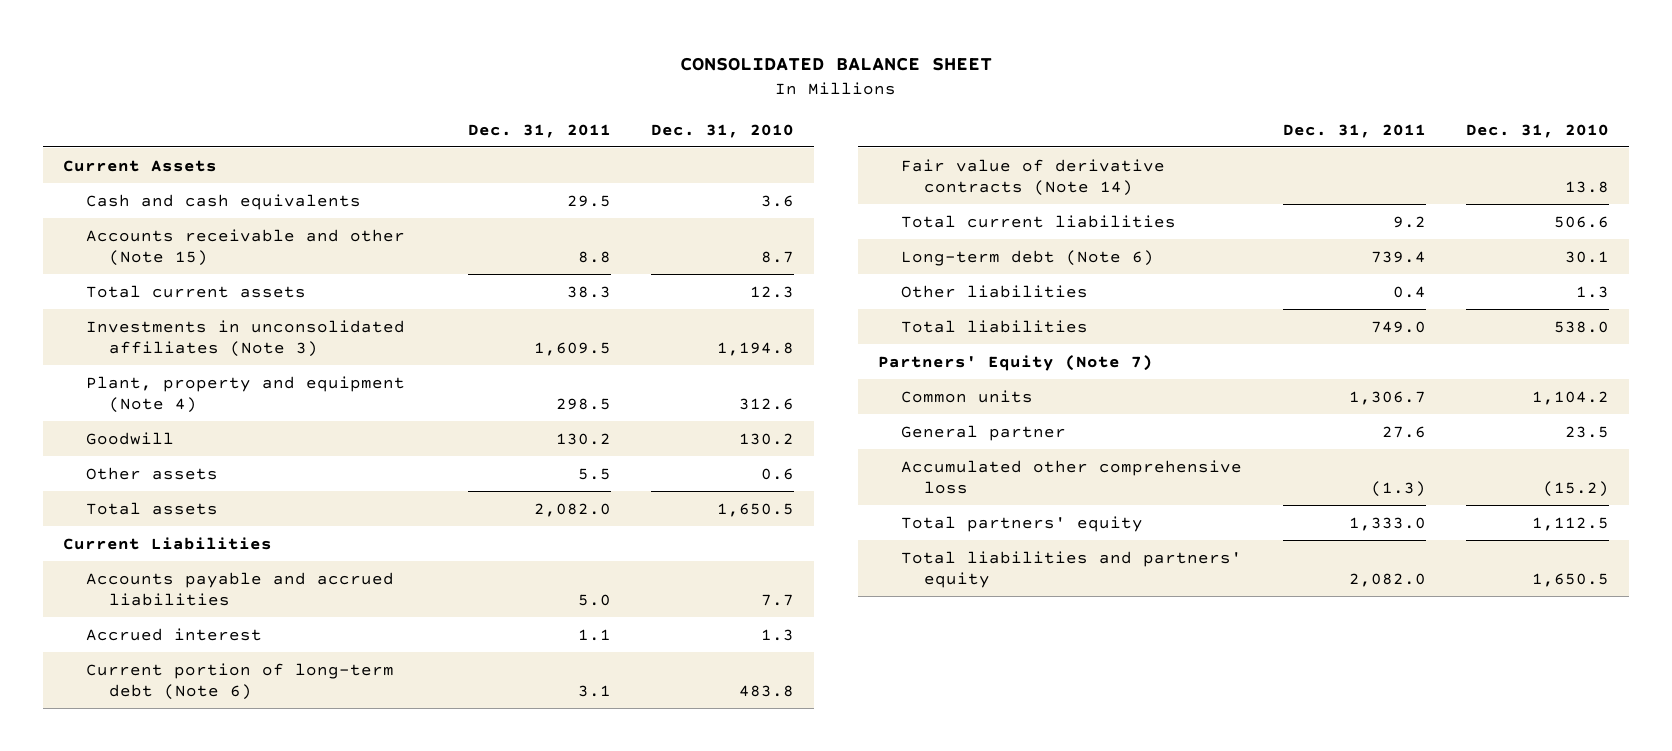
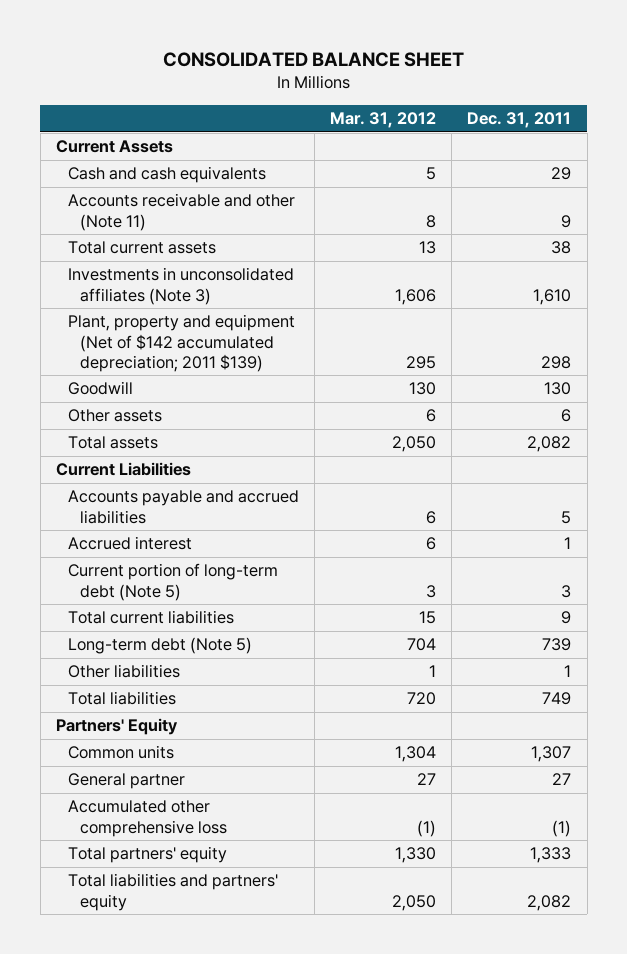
[650,123,794,138] Dec. 31, 2010 -> none
none -> [330,112,437,129] Mar. 31, 2012
[566,194,611,207] 29.5 -> [551,167,572,181] 29
[86,228,406,266] Accounts receivable and other (Note 15) -> [68,193,296,231] Accounts receivable and other (Note 11)
[577,250,611,263] 8.8 -> [561,214,572,228] 9
[566,285,611,298] 38.3 -> [551,241,572,255] 38
[533,341,611,356] 1,609.5 -> [533,288,572,305] 1,610
[86,375,406,413] Plant, property and equipment (Note 4) -> [68,314,296,372] Plant, property and equipment (Net of $142 accumulated depreciation; 2011 $139)
[555,397,611,410] 298.5 -> [541,355,572,369] 298
[555,432,611,445] 130.2 -> [544,382,572,396] 130
[577,467,611,480] 5.5 -> [561,409,572,423] 6
[533,502,611,517] 2,082.0 -> [527,436,572,453] 2,082
[901,158,1166,196] Fair value of derivative contracts (Note 14) -> none
[577,593,611,606] 5.0 -> [561,510,572,524] 5
[577,628,611,641] 1.1 -> [564,537,572,550] 1
[86,662,395,700] Current portion of long-term debt (Note 6) -> [68,563,279,601] Current portion of long-term debt (Note 5)
[577,684,611,697] 3.1 -> [561,584,572,598] 3
[1392,215,1426,228] 9.2 -> [561,611,572,625] 9
[901,249,1155,266] Long-term debt (Note 6) -> [68,637,253,655] Long-term debt (Note 5)
[1370,250,1426,263] 739.4 -> [542,638,572,652] 739
[1392,285,1426,298] 0.4 -> [564,665,572,678] 1
[1370,320,1426,333] 749.0 -> [542,692,572,706] 749
[878,354,1154,371] Partners' Equity (Note 7) -> [55,718,178,736] Partners' Equity
[1348,390,1426,405] 1,306.7 -> [531,746,572,763] 1,307
[1381,425,1426,438] 27.6 -> [552,773,572,786] 27
[1370,480,1426,497] (1.3) -> [552,819,572,837] (1)
[1348,516,1426,531] 1,333.0 -> [530,847,572,864] 1,333
[1348,572,1426,587] 2,082.0 -> [527,894,572,911] 2,082

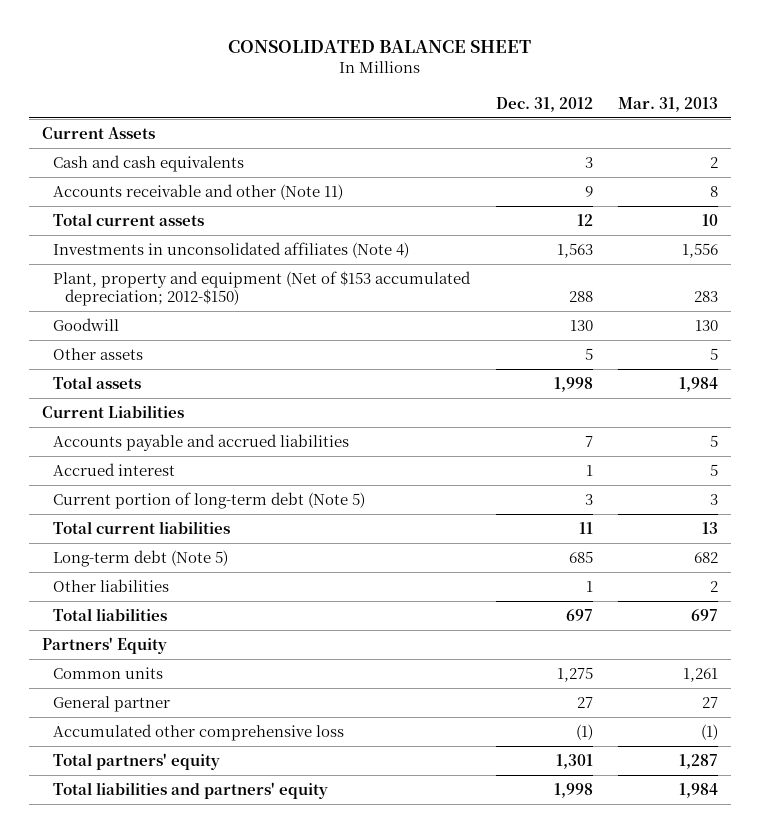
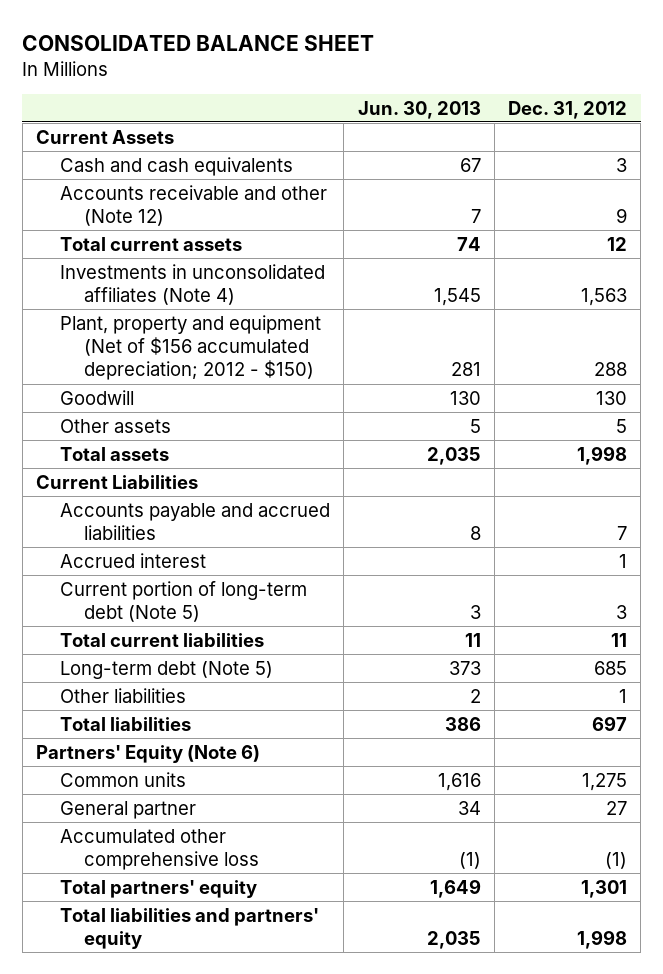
[618,96,719,112] Mar. 31, 2013 -> none
none -> [357,100,481,119] Jun. 30, 2013
[53,184,344,201] Accounts receivable and other (Note 11) -> [60,184,328,227] Accounts receivable and other (Note 12)
[53,271,472,306] Plant, property and equipment (Net of $153 accumulated depreciation; 2012-$150) -> [60,314,322,381] Plant, property and equipment (Net of $156 accumulated depreciation; 2012 - $150)
[41,637,167,655] Partners' Equity -> [35,744,260,763] Partners' Equity (Note 6)

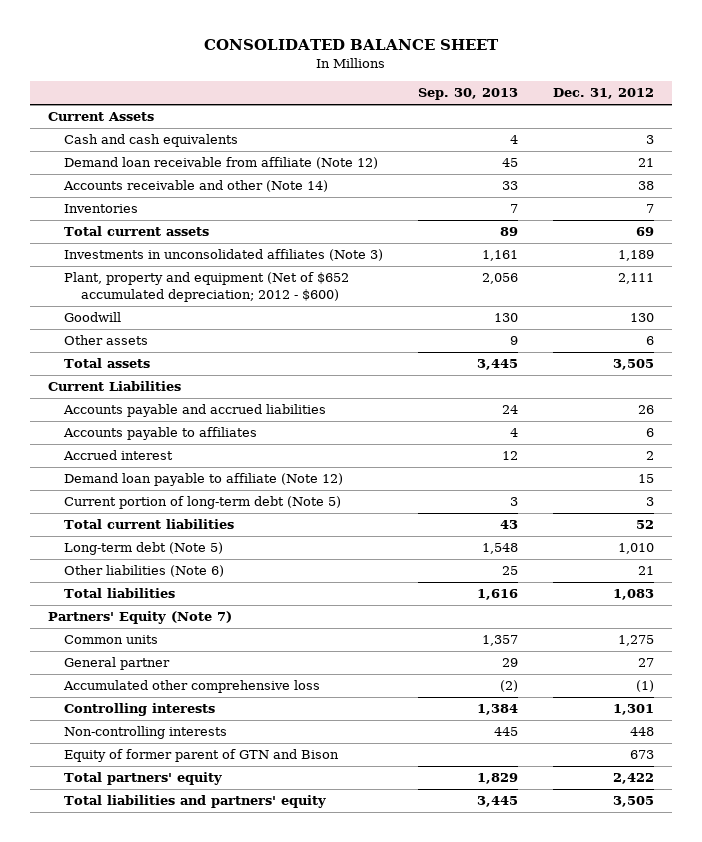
[357,100,481,119] Jun. 30, 2013 -> none
none -> [418,88,519,101] Sep. 30, 2013
none -> [64,157,379,170] Demand loan receivable from affiliate (Note 12)
[60,184,328,227] Accounts receivable and other (Note 12) -> [63,180,329,193] Accounts receivable and other (Note 14)
[615,208,627,224] 9 -> [638,181,655,191] 38
none -> [64,204,139,214] Inventories
[606,236,627,251] 12 -> [636,227,655,237] 69
[60,263,326,306] Investments in unconsolidated affiliates (Note 4) -> [64,249,384,262] Investments in unconsolidated affiliates (Note 3)
[580,288,627,307] 1,563 -> [618,250,655,262] 1,189
[60,314,322,381] Plant, property and equipment (Net of $156 accumulated depreciation; 2012 - $150) -> [64,272,350,302] Plant, property and equipment (Net of $652 accumulated depreciation; 2012 - $600)
[593,362,627,377] 288 -> [618,273,655,285] 2,111
[615,418,627,433] 5 -> [646,336,655,346] 6
[576,445,627,465] 1,998 -> [613,359,655,371] 3,505
[616,526,627,541] 7 -> [638,405,655,415] 26
none -> [63,427,258,441] Accounts payable to affiliates
[618,553,627,568] 1 -> [646,451,655,461] 2
none -> [64,473,344,487] Demand loan payable to affiliate (Note 12)
[610,632,627,647] 11 -> [636,520,655,530] 52
[593,660,627,675] 685 -> [618,543,655,555] 1,010
[60,687,187,703] Other liabilities -> [64,565,225,578] Other liabilities (Note 6)
[618,688,627,703] 1 -> [638,566,655,576] 21
[591,715,627,731] 697 -> [613,589,655,601] 1,083
[35,744,260,763] Partners' Equity (Note 6) -> [47,611,232,625] Partners' Equity (Note 7)
none -> [64,703,216,717] Controlling interests
none -> [64,726,228,740] Non-controlling interests
none -> [64,749,340,763] Equity of former parent of GTN and Bison
[580,879,627,898] 1,301 -> [613,773,655,785] 2,422
[576,930,627,950] 1,998 -> [613,796,655,808] 3,505

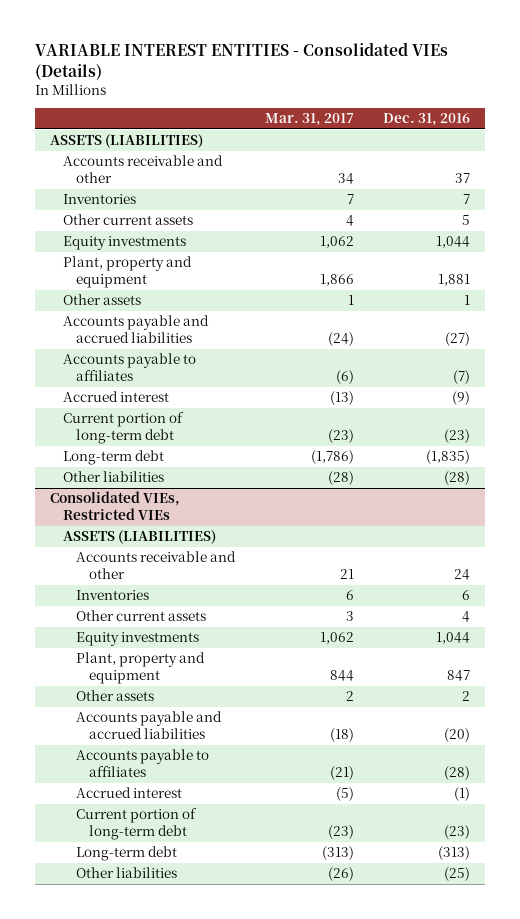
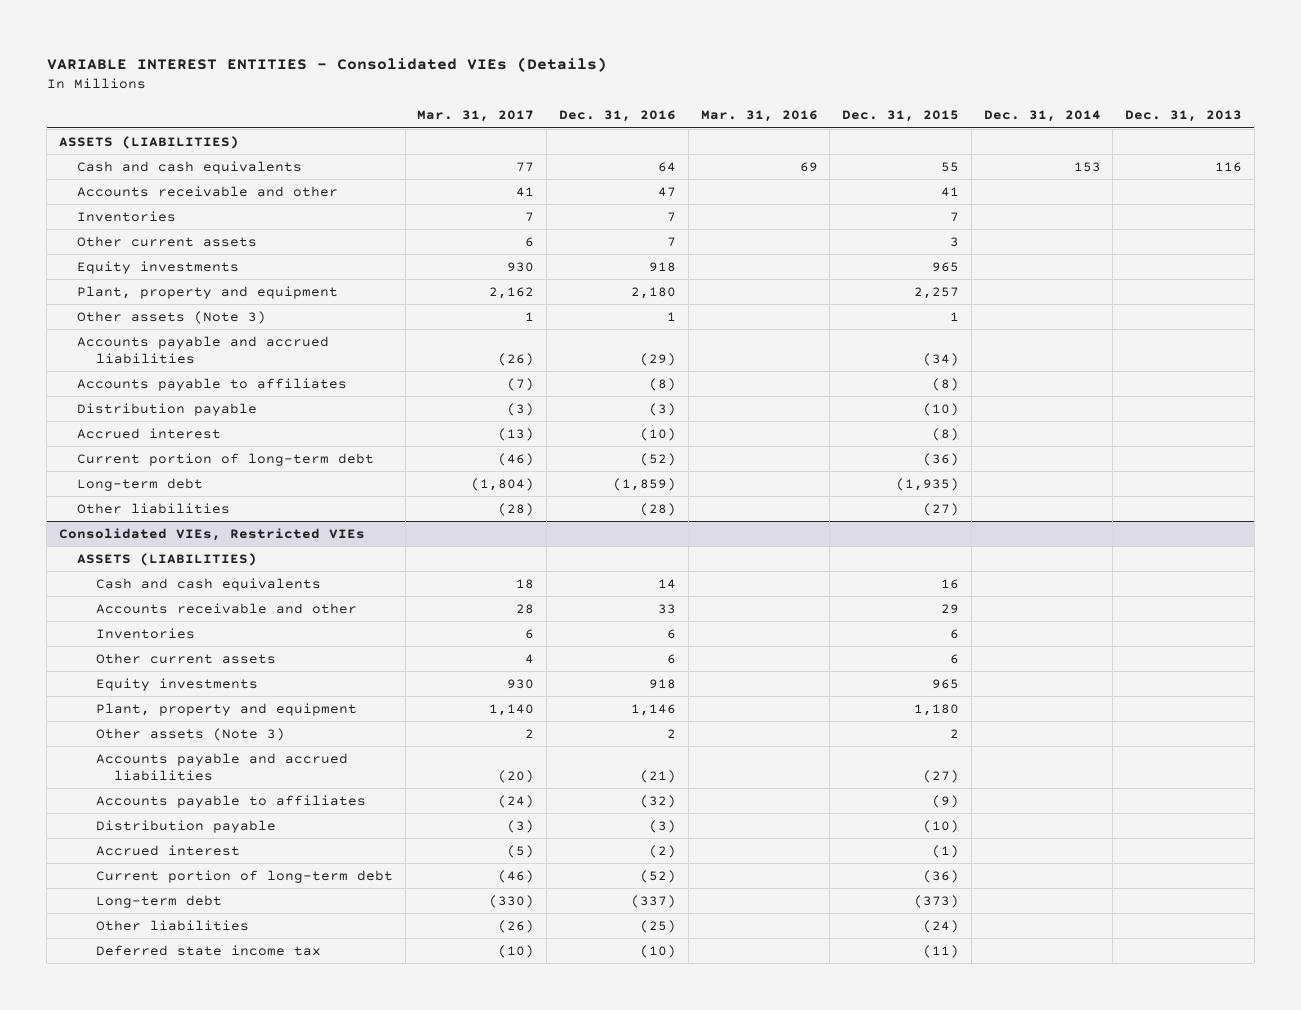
none -> [700,110,818,123] Mar. 31, 2016
none -> [842,110,960,123] Dec. 31, 2015
none -> [983,110,1101,123] Dec. 31, 2014
none -> [1125,110,1243,123] Dec. 31, 2013
none -> [77,160,303,174] Cash and cash equivalents
[337,173,354,185] 34 -> [516,186,535,197] 41
[455,173,471,184] 37 -> [657,186,676,197] 47
[345,215,354,227] 4 -> [525,236,535,247] 6
[462,215,471,226] 5 -> [666,236,676,247] 7
[319,236,354,249] 1,062 -> [507,261,535,272] 930
[436,236,471,249] 1,044 -> [648,261,676,272] 918
[319,274,354,287] 1,866 -> [489,286,535,299] 2,162
[438,274,471,287] 1,881 -> [630,286,676,299] 2,180
[63,294,142,306] Other assets -> [77,310,267,324] Other assets (Note 3)
[327,332,354,347] (24) -> [498,352,535,366] (26)
[445,332,471,347] (27) -> [639,352,676,366] (29)
[335,370,354,385] (6) -> [507,377,535,391] (7)
[453,370,471,385] (7) -> [648,377,676,391] (8)
none -> [77,402,258,416] Distribution payable
[452,391,471,406] (9) -> [639,427,676,441] (10)
[327,429,354,444] (23) -> [498,452,535,466] (46)
[444,429,471,444] (23) -> [639,452,676,466] (52)
[310,450,354,465] (1,786) -> [471,477,535,491] (1,804)
[426,450,471,465] (1,835) -> [612,477,676,491] (1,859)
none -> [95,577,321,591] Cash and cash equivalents
[339,569,354,580] 21 -> [516,603,535,614] 28
[454,569,471,581] 24 -> [657,603,676,614] 33
[345,611,354,622] 3 -> [525,653,535,664] 4
[462,611,471,623] 4 -> [666,653,676,664] 6
[319,632,354,645] 1,062 -> [507,678,535,689] 930
[436,632,471,645] 1,044 -> [648,678,676,689] 918
[329,670,354,682] 844 -> [489,703,535,716] 1,140
[447,670,471,682] 847 -> [630,703,676,716] 1,146
[76,690,155,702] Other assets -> [95,727,285,741] Other assets (Note 3)
[329,728,354,743] (18) -> [498,769,535,783] (20)
[444,728,471,743] (20) -> [639,769,676,783] (21)
[329,766,354,781] (21) -> [498,794,535,808] (24)
[444,766,471,781] (28) -> [639,794,676,808] (32)
none -> [95,819,276,833] Distribution payable
[454,787,471,802] (1) -> [648,844,676,858] (2)
[327,825,354,840] (23) -> [498,869,535,883] (46)
[444,825,471,840] (23) -> [639,869,676,883] (52)
[321,846,354,861] (313) -> [489,894,535,908] (330)
[438,846,471,861] (313) -> [630,894,676,908] (337)
none -> [95,944,321,956] Deferred state income tax

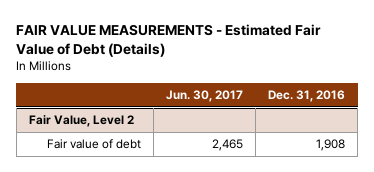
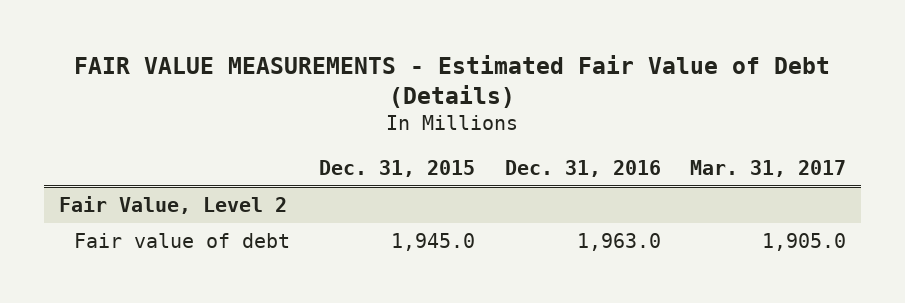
[166,89,244,102] Jun. 30, 2017 -> none
none -> [319,159,476,177] Dec. 31, 2015
none -> [690,159,847,177] Mar. 31, 2017
[316,139,346,152] 1,908 -> [576,232,661,251] 1,963.0

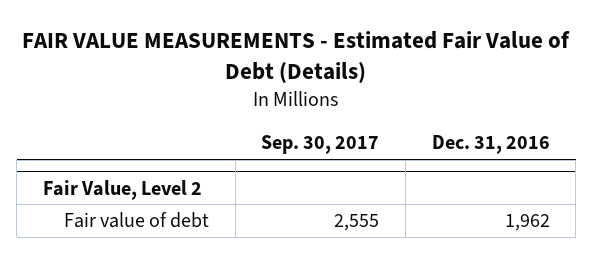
[319,159,476,177] Dec. 31, 2015 -> none
[690,159,847,177] Mar. 31, 2017 -> none
none -> [261,135,380,155] Sep. 30, 2017
[576,232,661,251] 1,963.0 -> [504,214,550,232] 1,962

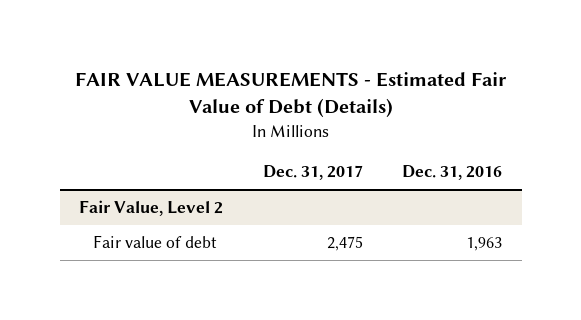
[261,135,380,155] Sep. 30, 2017 -> none
none -> [262,165,363,181] Dec. 31, 2017
[504,214,550,232] 1,962 -> [466,237,503,252] 1,963

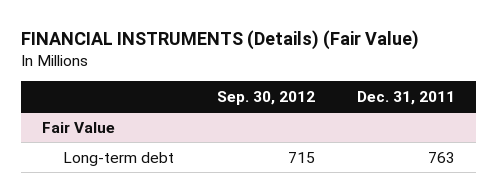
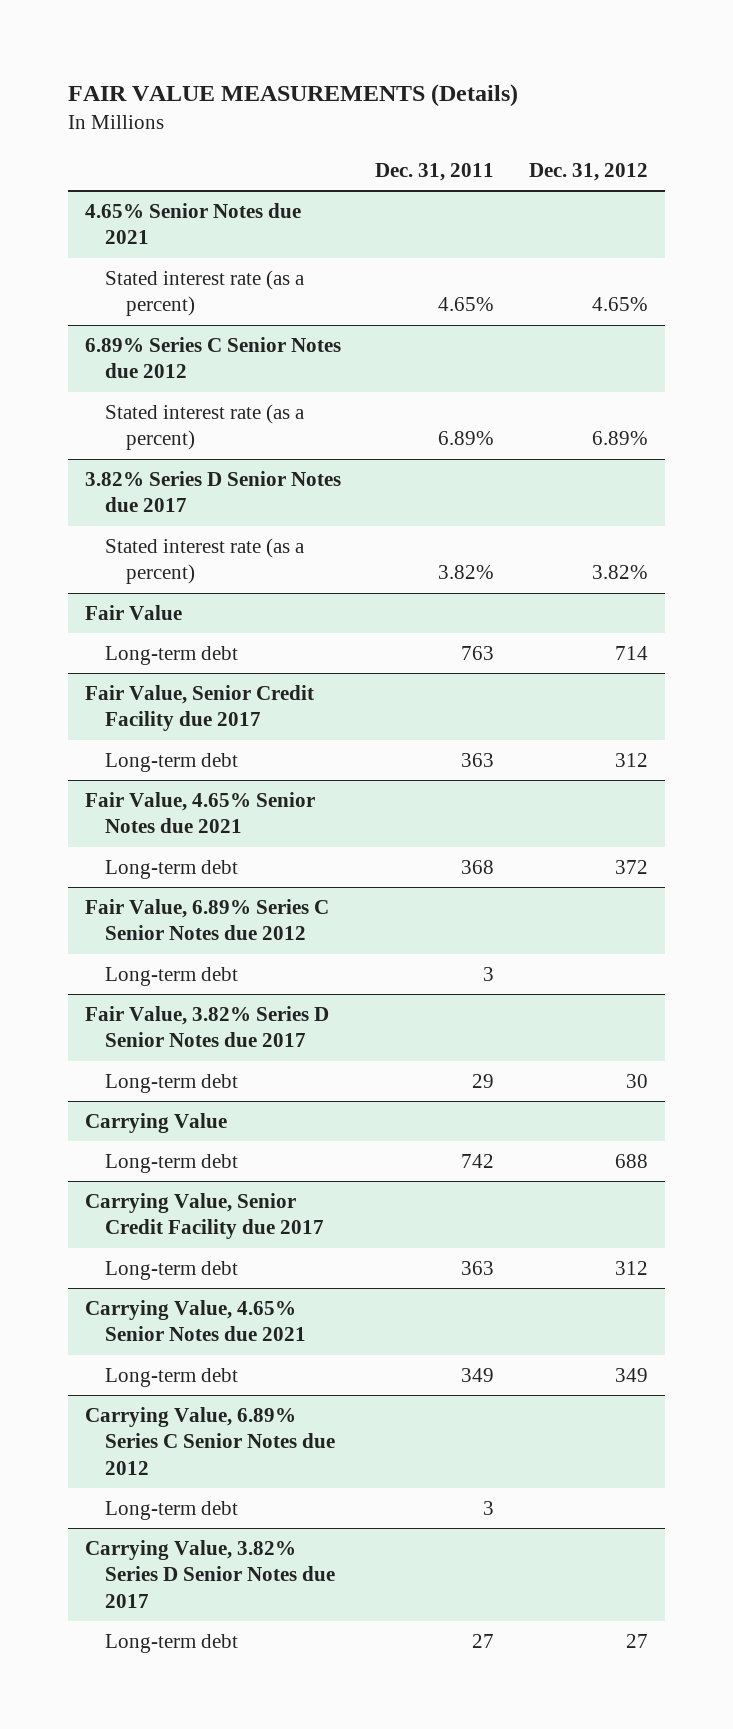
[20,29,419,50] FINANCIAL INSTRUMENTS (Details) (Fair Value) -> [68,83,519,107] FAIR VALUE MEASUREMENTS (Details)
[216,90,315,105] Sep. 30, 2012 -> none
none -> [528,163,648,182] Dec. 31, 2012
none -> [85,202,302,245] 4.65% Senior Notes due 2021
none -> [105,269,306,317] Stated interest rate (as a percent)
none -> [85,336,342,379] 6.89% Series C Senior Notes due 2012
none -> [105,403,306,451] Stated interest rate (as a percent)
none -> [85,470,342,513] 3.82% Series D Senior Notes due 2017
none -> [105,537,306,585] Stated interest rate (as a percent)
none -> [85,684,315,732] Fair Value, Senior Credit Facility due 2017
none -> [105,752,239,772] Long-term debt
none -> [85,791,316,834] Fair Value, 4.65% Senior Notes due 2021
none -> [105,859,239,879] Long-term debt
none -> [85,898,330,941] Fair Value, 6.89% Series C Senior Notes due 2012
none -> [105,966,239,986] Long-term debt
none -> [85,1005,330,1048] Fair Value, 3.82% Series D Senior Notes due 2017
none -> [105,1073,239,1093] Long-term debt
none -> [85,1112,228,1133] Carrying Value
none -> [105,1153,239,1173] Long-term debt
none -> [85,1192,325,1240] Carrying Value, Senior Credit Facility due 2017
none -> [105,1260,239,1280] Long-term debt
none -> [85,1299,307,1342] Carrying Value, 4.65% Senior Notes due 2021
none -> [105,1367,239,1387] Long-term debt
none -> [85,1406,336,1475] Carrying Value, 6.89% Series C Senior Notes due 2012
none -> [105,1500,239,1520] Long-term debt
none -> [85,1539,336,1608] Carrying Value, 3.82% Series D Senior Notes due 2017
none -> [105,1633,239,1653] Long-term debt

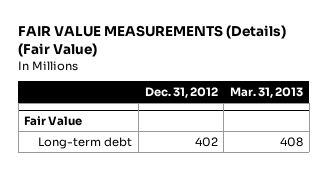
[68,83,519,107] FAIR VALUE MEASUREMENTS (Details) -> [18,25,287,58] FAIR VALUE MEASUREMENTS (Details) (Fair Value)
[375,163,495,182] Dec. 31, 2011 -> none
none -> [229,86,303,98] Mar. 31, 2013
[85,202,302,245] 4.65% Senior Notes due 2021 -> none
[105,269,306,317] Stated interest rate (as a percent) -> none
[85,336,342,379] 6.89% Series C Senior Notes due 2012 -> none
[105,403,306,451] Stated interest rate (as a percent) -> none
[85,470,342,513] 3.82% Series D Senior Notes due 2017 -> none
[105,537,306,585] Stated interest rate (as a percent) -> none
[85,684,315,732] Fair Value, Senior Credit Facility due 2017 -> none
[105,752,239,772] Long-term debt -> none
[85,791,316,834] Fair Value, 4.65% Senior Notes due 2021 -> none
[105,859,239,879] Long-term debt -> none
[85,898,330,941] Fair Value, 6.89% Series C Senior Notes due 2012 -> none
[105,966,239,986] Long-term debt -> none
[85,1005,330,1048] Fair Value, 3.82% Series D Senior Notes due 2017 -> none
[105,1073,239,1093] Long-term debt -> none
[85,1112,228,1133] Carrying Value -> none
[105,1153,239,1173] Long-term debt -> none
[85,1192,325,1240] Carrying Value, Senior Credit Facility due 2017 -> none
[105,1260,239,1280] Long-term debt -> none
[85,1299,307,1342] Carrying Value, 4.65% Senior Notes due 2021 -> none
[105,1367,239,1387] Long-term debt -> none
[85,1406,336,1475] Carrying Value, 6.89% Series C Senior Notes due 2012 -> none
[105,1500,239,1520] Long-term debt -> none
[85,1539,336,1608] Carrying Value, 3.82% Series D Senior Notes due 2017 -> none
[105,1633,239,1653] Long-term debt -> none
[614,645,648,660] 714 -> [194,136,218,147] 402

